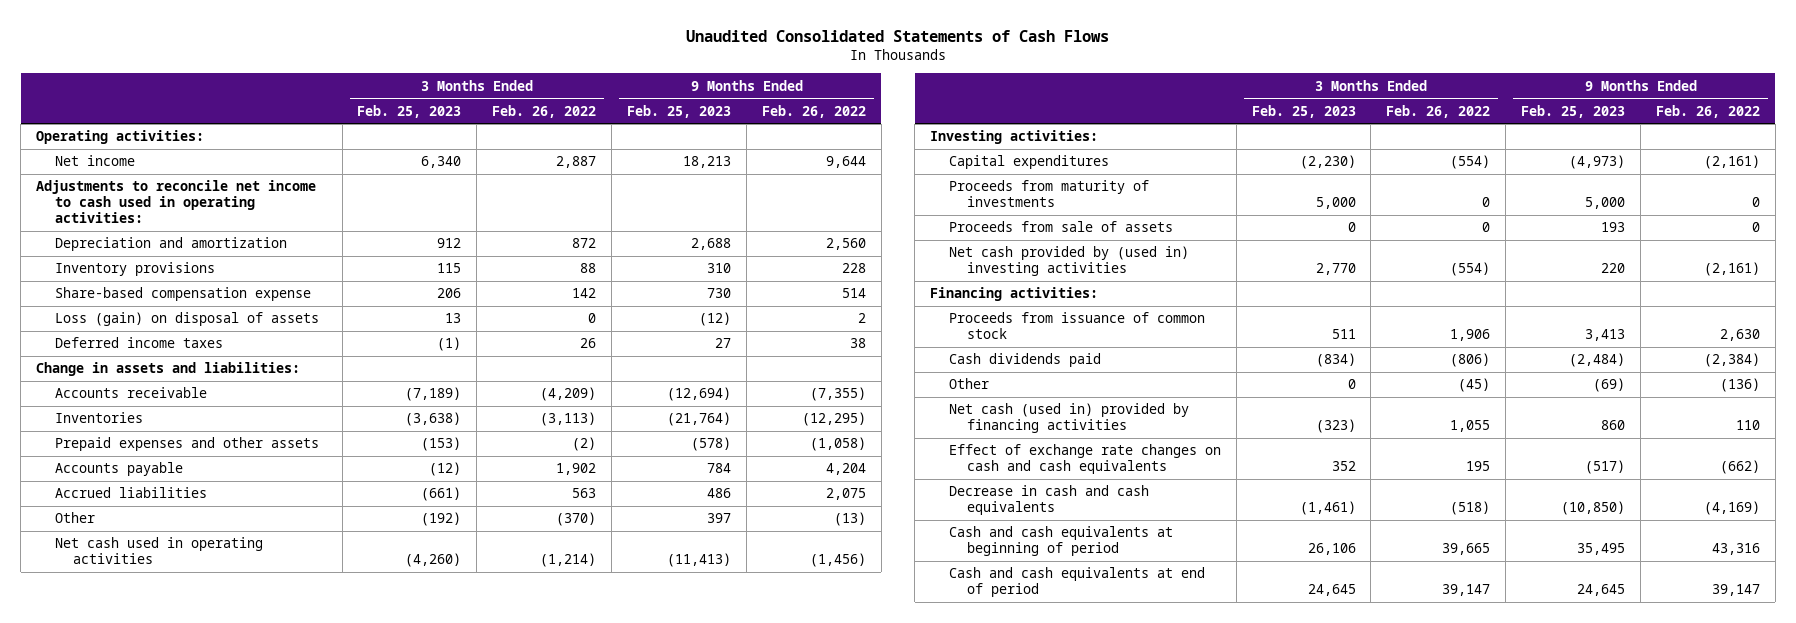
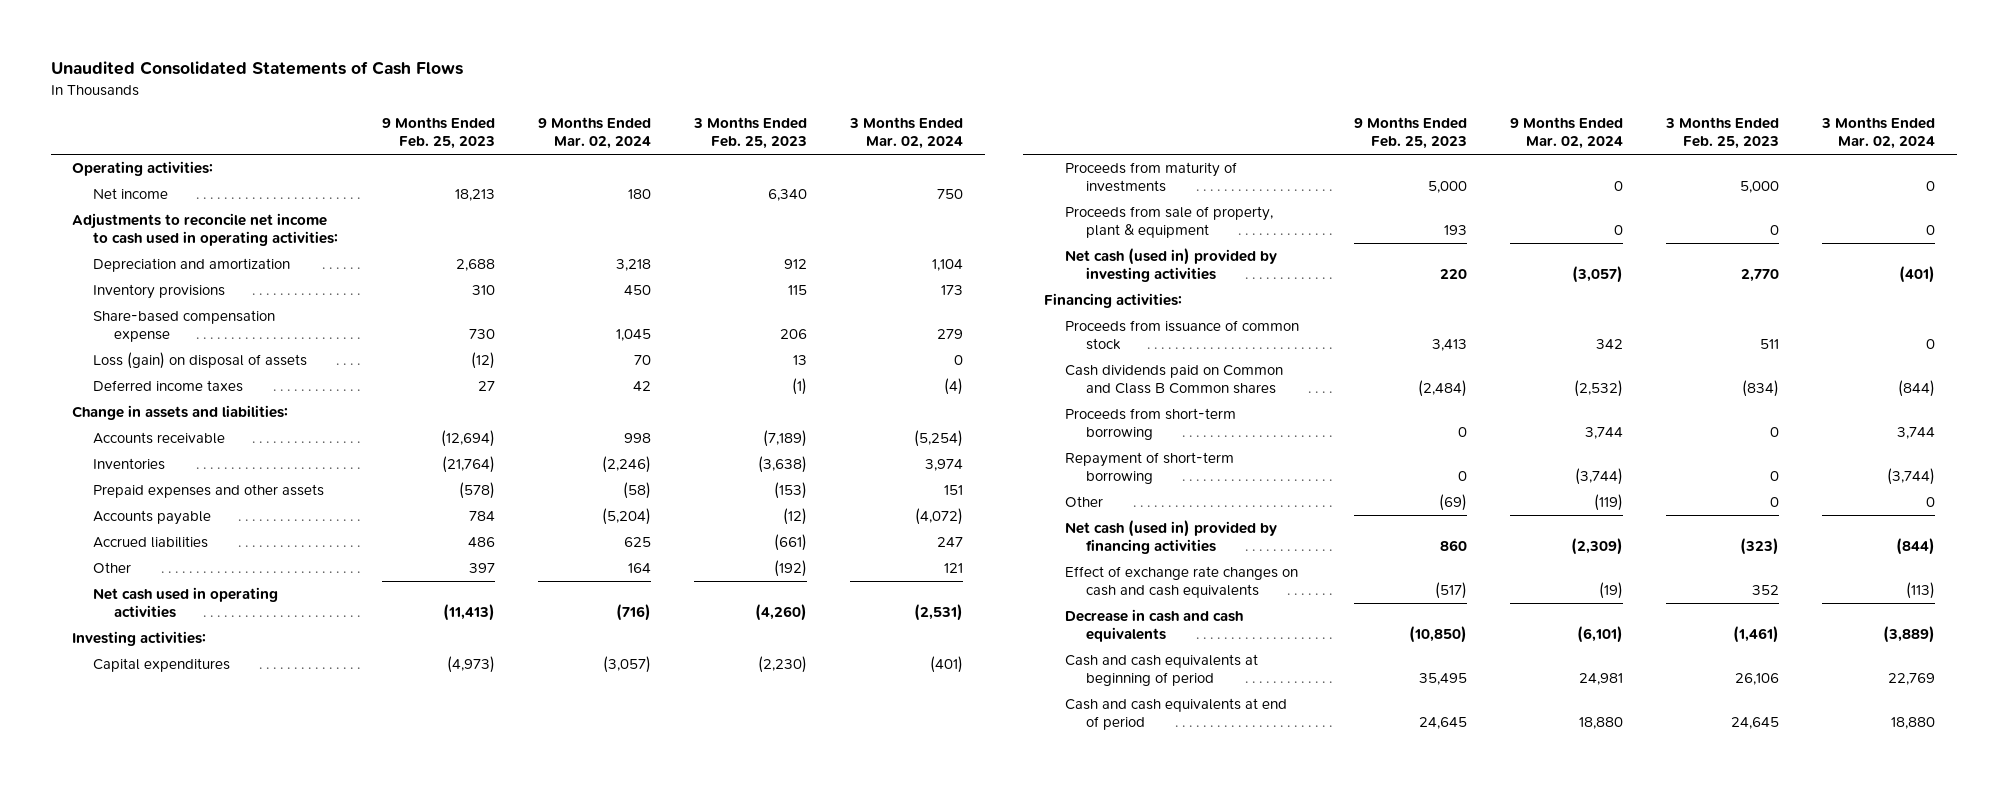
[492,104,597,118] Feb. 26, 2022 -> none
[761,104,866,118] Feb. 26, 2022 -> none
none -> [537,116,651,150] 9 Months Ended Mar. 02, 2024
none -> [849,116,964,150] 3 Months Ended Mar. 02, 2024
[948,221,1173,233] Proceeds from sale of assets -> [1065,206,1274,239] Proceeds from sale of property, plant & equipment
[948,246,1189,277] Net cash provided by (used in) investing activities -> [1065,248,1278,283] Net cash (used in) provided by investing activities
[948,353,1101,368] Cash dividends paid -> [1065,365,1284,395] Cash dividends paid on Common and Class B Common shares
none -> [1065,408,1237,441] Proceeds from short-term borrowing
none -> [1065,452,1235,485] Repayment of short-term borrowing

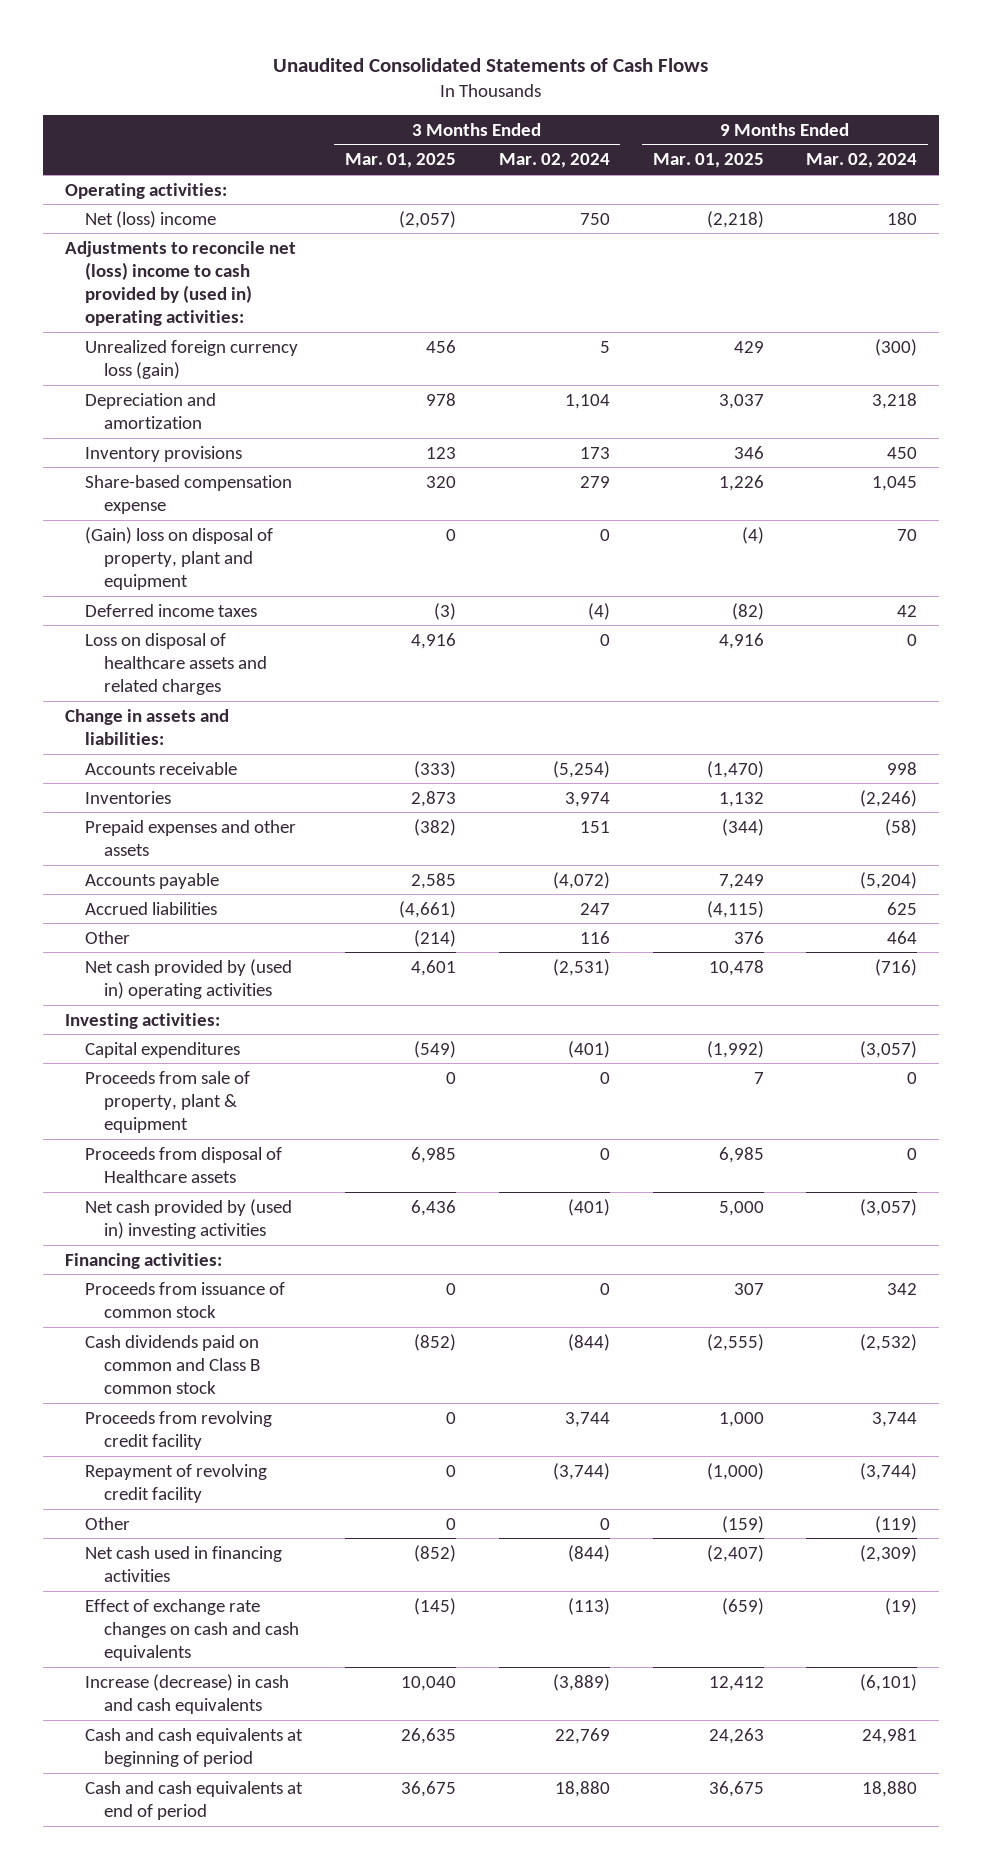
[381,116,495,150] 9 Months Ended Feb. 25, 2023 -> none
[693,116,808,150] 3 Months Ended Feb. 25, 2023 -> none
none -> [344,153,456,169] Mar. 01, 2025
none -> [652,153,764,169] Mar. 01, 2025
[93,188,169,200] Net income -> [84,210,216,228] Net (loss) income
[72,213,339,247] Adjustments to reconcile net income to cash used in operating activities: -> [64,240,296,327] Adjustments to reconcile net (loss) income to cash provided by (used in) operating activities:
none -> [84,339,298,379] Unrealized foreign currency loss (gain)
[93,352,308,370] Loss (gain) on disposal of assets -> [84,526,273,591] (Gain) loss on disposal of property, plant and equipment
none -> [84,632,268,696] Loss on disposal of healthcare assets and related charges
[627,563,651,574] 164 -> [887,930,918,944] 464
[944,563,964,574] 121 -> [579,930,610,944] 116
[93,587,279,619] Net cash used in operating activities -> [84,958,292,999] Net cash provided by (used in) operating activities
[1065,162,1238,193] Proceeds from maturity of investments -> none
none -> [84,1146,282,1183] Proceeds from disposal of Healthcare assets
[1065,248,1278,283] Net cash (used in) provided by investing activities -> [84,1198,292,1239] Net cash provided by (used in) investing activities
[1065,365,1284,395] Cash dividends paid on Common and Class B Common shares -> [84,1334,261,1395] Cash dividends paid on common and Class B common stock
[1065,408,1237,441] Proceeds from short-term borrowing -> [84,1410,272,1450] Proceeds from revolving credit facility
[1065,452,1235,485] Repayment of short-term borrowing -> [84,1463,267,1503] Repayment of revolving credit facility
[1065,520,1278,555] Net cash (used in) provided by financing activities -> [84,1545,282,1582] Net cash used in financing activities
[1065,609,1244,643] Decrease in cash and cash equivalents -> [84,1673,289,1714] Increase (decrease) in cash and cash equivalents

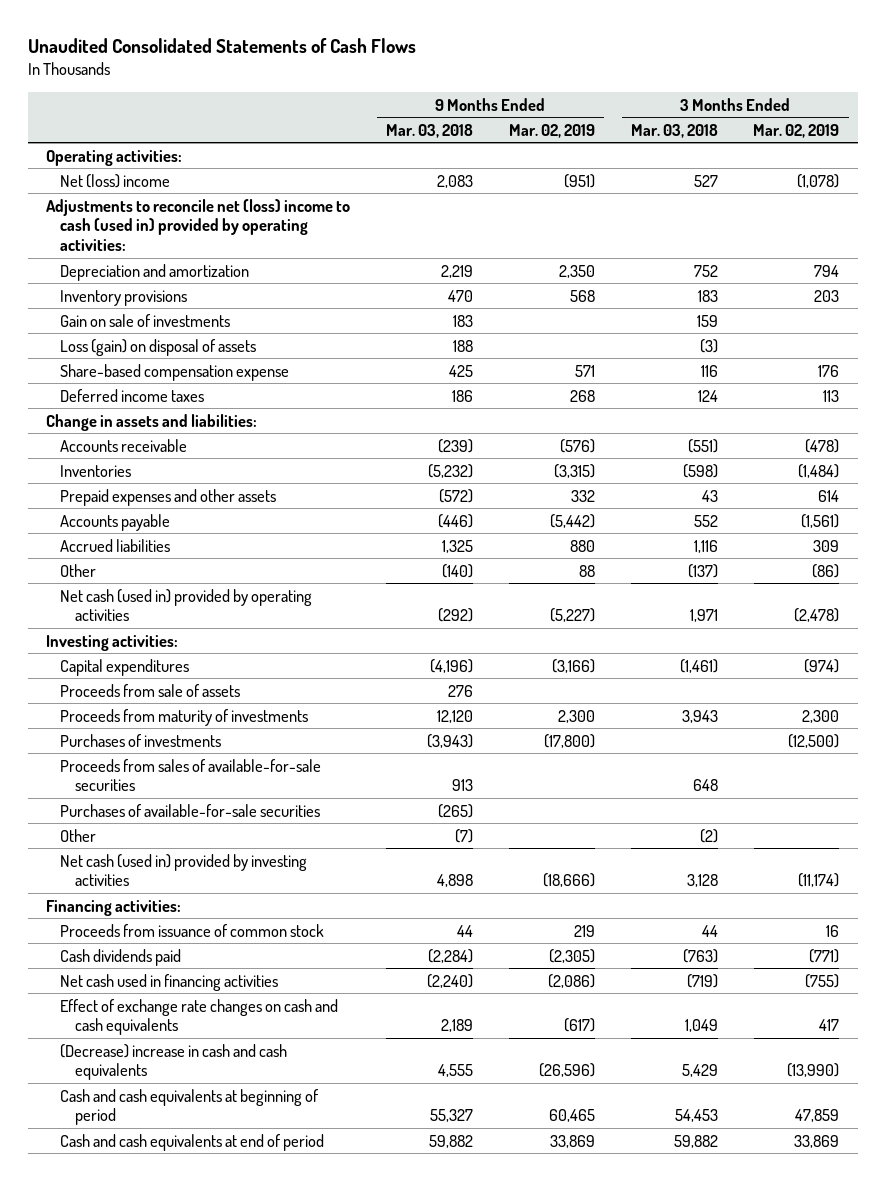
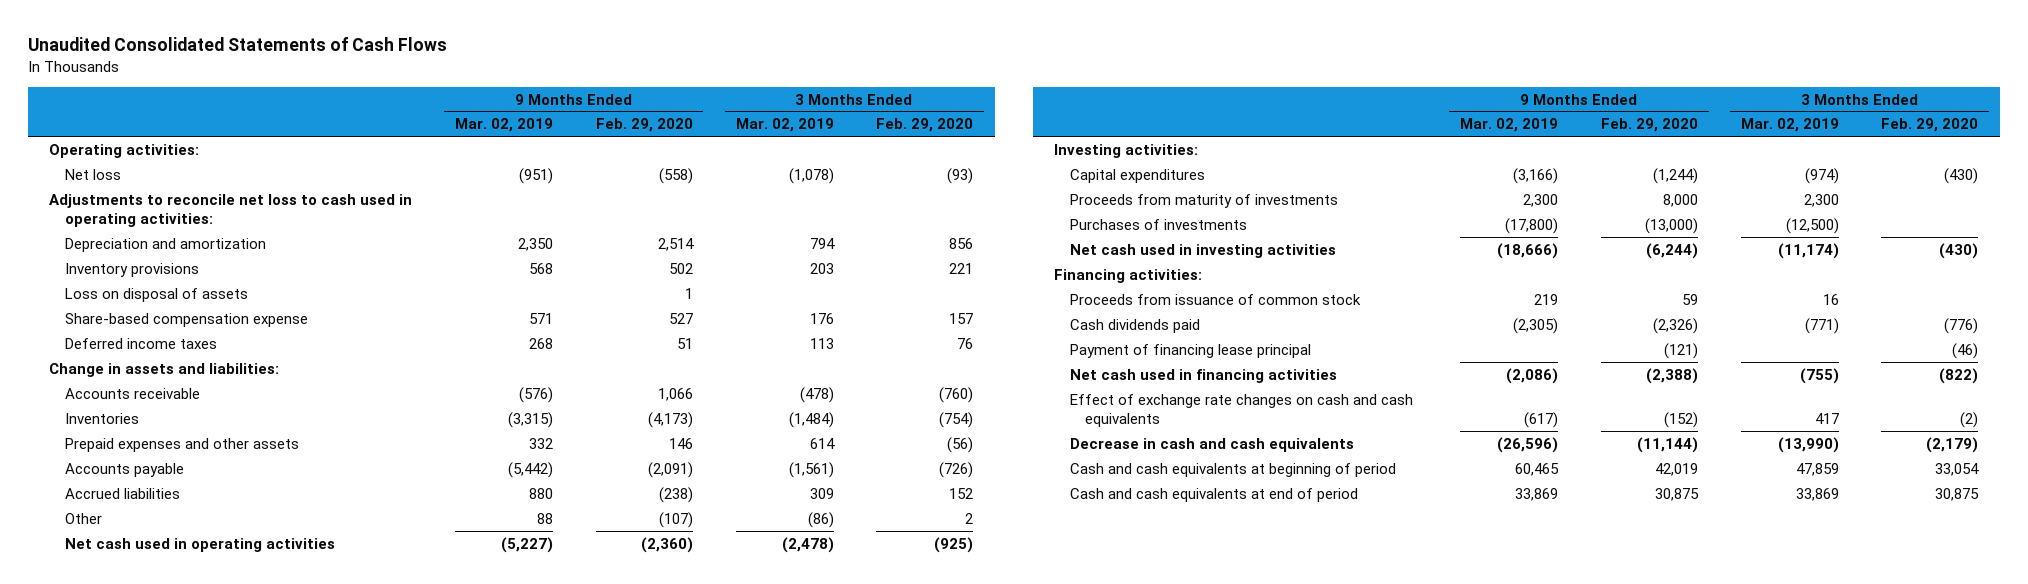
[385,123,473,138] Mar. 03, 2018 -> none
[630,123,718,138] Mar. 03, 2018 -> none
none -> [595,118,693,133] Feb. 29, 2020
none -> [876,118,974,133] Feb. 29, 2020
[60,173,171,188] Net (loss) income -> [64,168,121,180] Net loss
[45,198,350,252] Adjustments to reconcile net (loss) income to cash (used in) provided by operating activities: -> [49,193,413,228] Adjustments to reconcile net loss to cash used in operating activities:
[60,313,231,327] Gain on sale of investments -> none
[60,338,257,356] Loss (gain) on disposal of assets -> [64,287,248,302] Loss on disposal of assets
[60,588,313,622] Net cash (used in) provided by operating activities -> [64,537,335,552] Net cash used in operating activities
[60,683,241,697] Proceeds from sale of assets -> none
[60,758,322,792] Proceeds from sales of available-for-sale securities -> none
[60,803,321,817] Purchases of available-for-sale securities -> none
[60,828,97,842] Other -> none
[60,853,308,887] Net cash (used in) provided by investing activities -> [1069,243,1336,258] Net cash used in investing activities
none -> [1069,343,1311,358] Payment of financing lease principal
[60,1043,288,1081] (Decrease) increase in cash and cash equivalents -> [1069,437,1354,452] Decrease in cash and cash equivalents

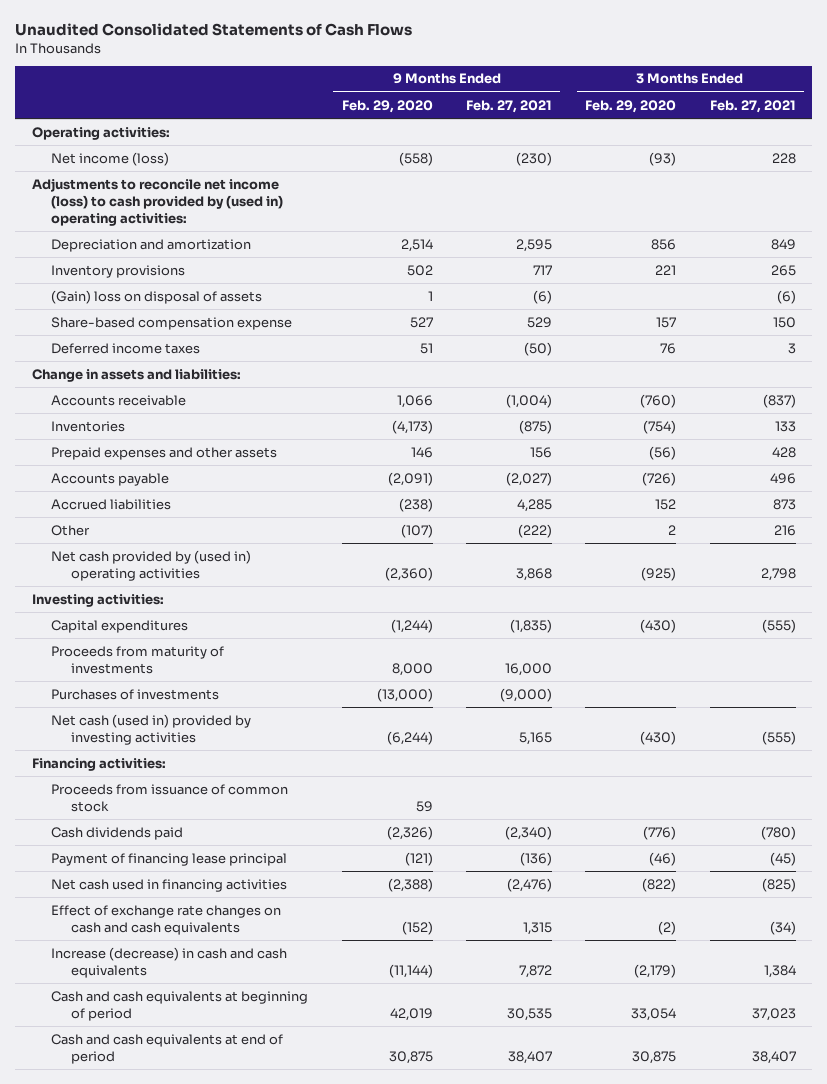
[454,118,553,133] Mar. 02, 2019 -> none
[735,118,834,133] Mar. 02, 2019 -> none
none -> [465,99,552,113] Feb. 27, 2021
none -> [709,99,796,113] Feb. 27, 2021
[64,168,121,180] Net loss -> [51,151,170,166] Net income (loss)
[49,193,413,228] Adjustments to reconcile net loss to cash used in operating activities: -> [31,177,284,226] Adjustments to reconcile net income (loss) to cash provided by (used in) operating activities:
[64,287,248,302] Loss on disposal of assets -> [51,289,263,304] (Gain) loss on disposal of assets
[64,537,335,552] Net cash used in operating activities -> [51,549,252,581] Net cash provided by (used in) operating activities
[1069,243,1336,258] Net cash used in investing activities -> [51,713,252,745] Net cash (used in) provided by investing activities
[1069,437,1354,452] Decrease in cash and cash equivalents -> [51,946,288,978] Increase (decrease) in cash and cash equivalents

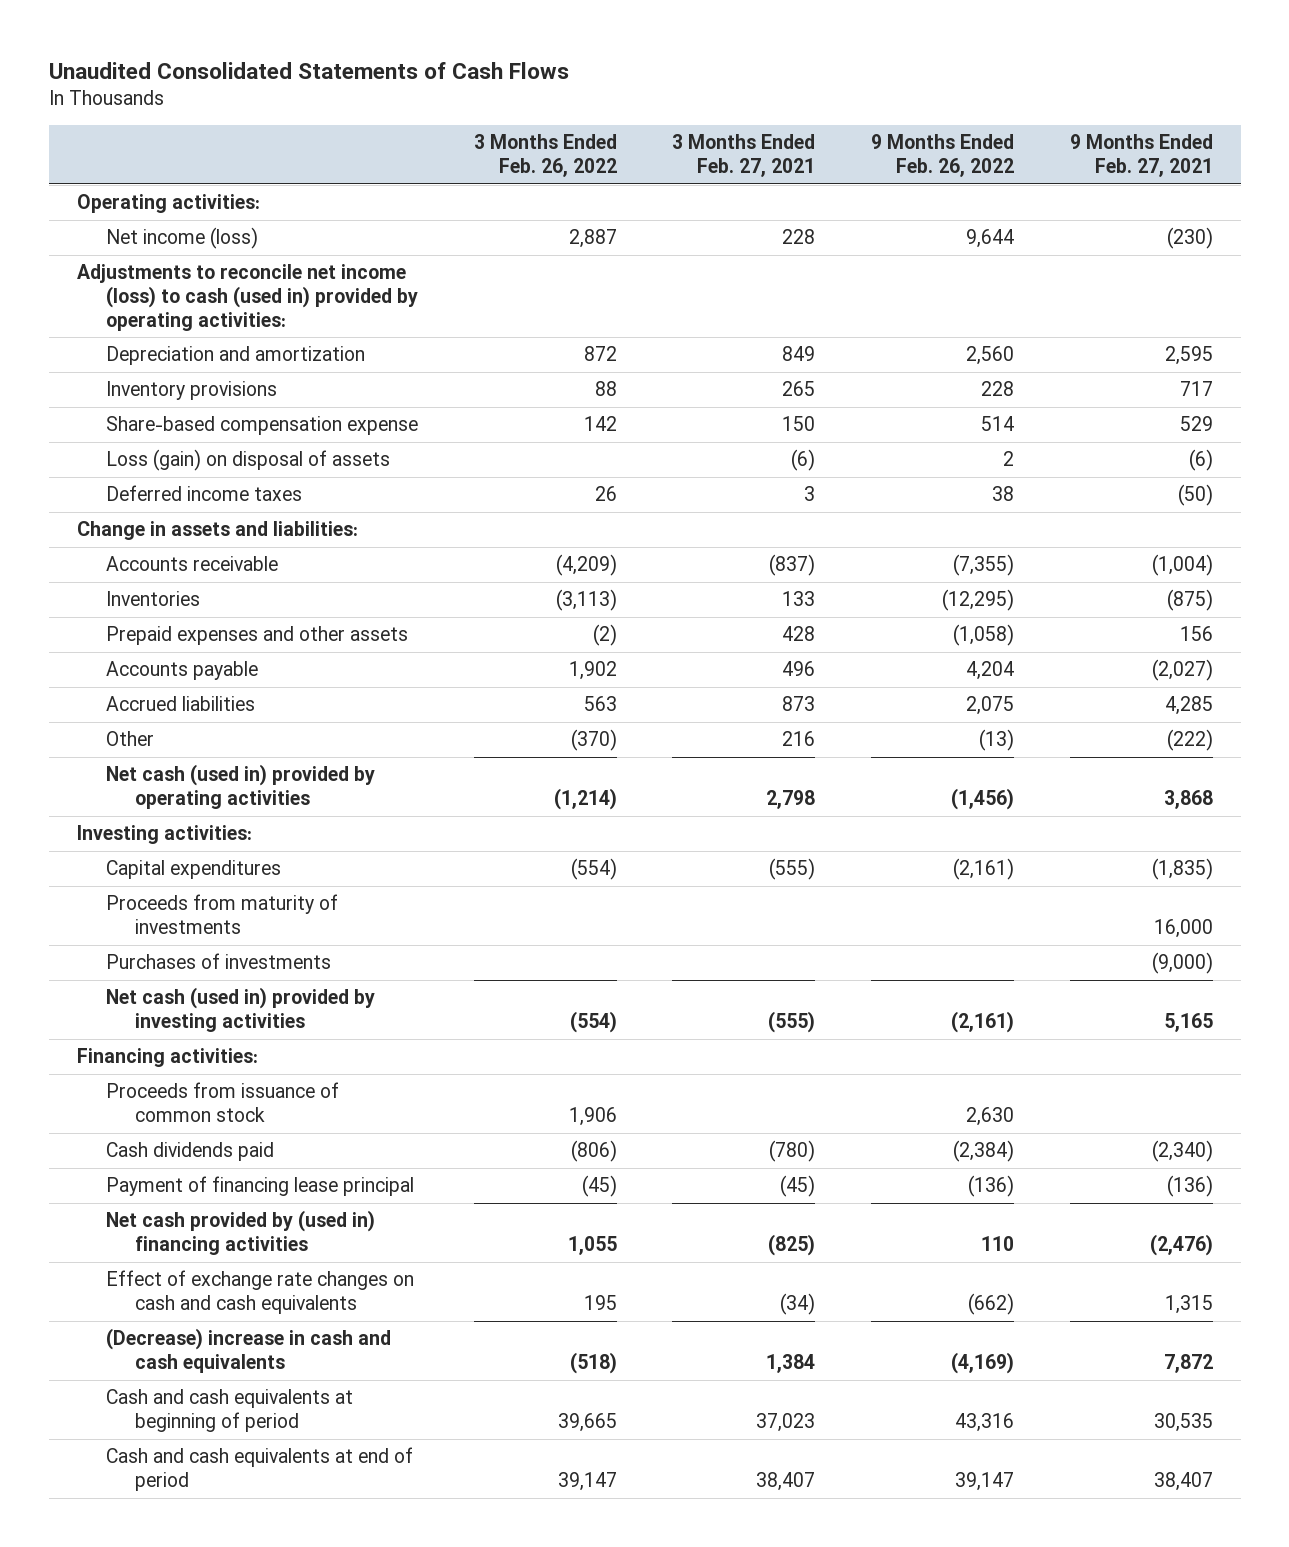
[341,99,433,113] Feb. 29, 2020 -> none
[585,99,677,113] Feb. 29, 2020 -> none
none -> [473,134,617,177] 3 Months Ended Feb. 26, 2022
none -> [870,134,1014,177] 9 Months Ended Feb. 26, 2022
[31,177,284,226] Adjustments to reconcile net income (loss) to cash provided by (used in) operating activities: -> [76,264,418,331] Adjustments to reconcile net income (loss) to cash (used in) provided by operating activities:
[51,289,263,304] (Gain) loss on disposal of assets -> none
none -> [105,449,390,472] Loss (gain) on disposal of assets
[51,549,252,581] Net cash provided by (used in) operating activities -> [105,764,375,810] Net cash (used in) provided by operating activities
[51,878,288,892] Net cash used in financing activities -> [105,1210,375,1256] Net cash provided by (used in) financing activities
[51,946,288,978] Increase (decrease) in cash and cash equivalents -> [105,1328,391,1374] (Decrease) increase in cash and cash equivalents

